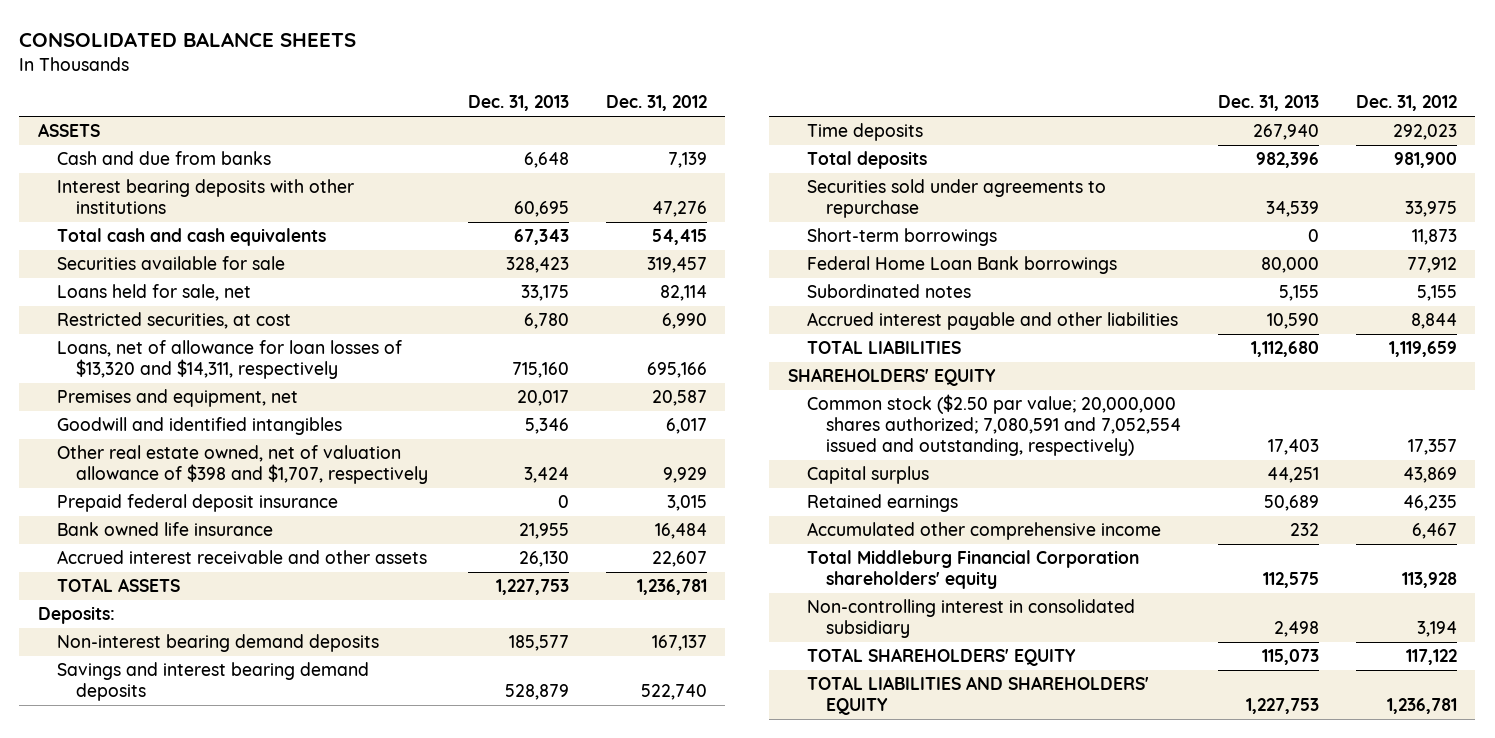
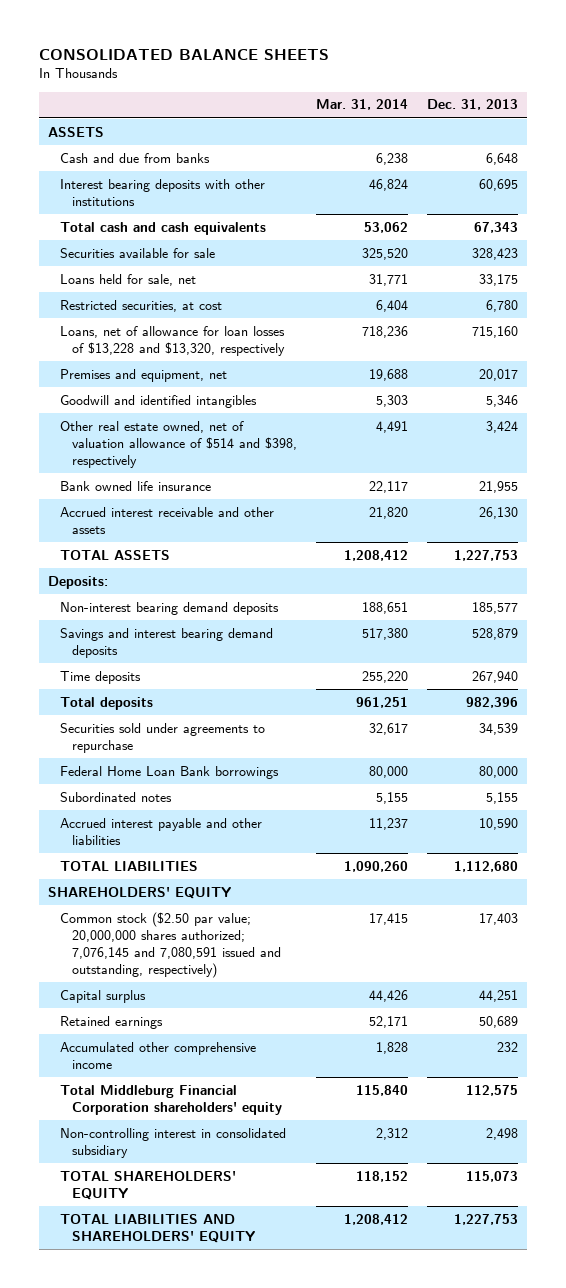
[605,95,707,112] Dec. 31, 2012 -> none
none -> [316,99,409,111] Mar. 31, 2014
[57,340,403,380] Loans, net of allowance for loan losses of $13,320 and $14,311, respectively -> [60,325,286,356] Loans, net of allowance for loan losses of $13,228 and $13,320, respectively
[57,494,339,513] Prepaid federal deposit insurance -> none
[57,445,429,485] Other real estate owned, net of valuation allowance of $398 and $1,707, respectively -> [60,420,298,468] Other real estate owned, net of valuation allowance of $514 and $398, respectively
[807,228,998,247] Short-term borrowings -> none
[807,394,1182,457] Common stock ($2.50 par value; 20,000,000 shares authorized; 7,080,591 and 7,052,554 issued and outstanding, respectively) -> [60,911,282,978] Common stock ($2.50 par value; 20,000,000 shares authorized; 7,076,145 and 7,080,591 issued and outstanding, respectively)

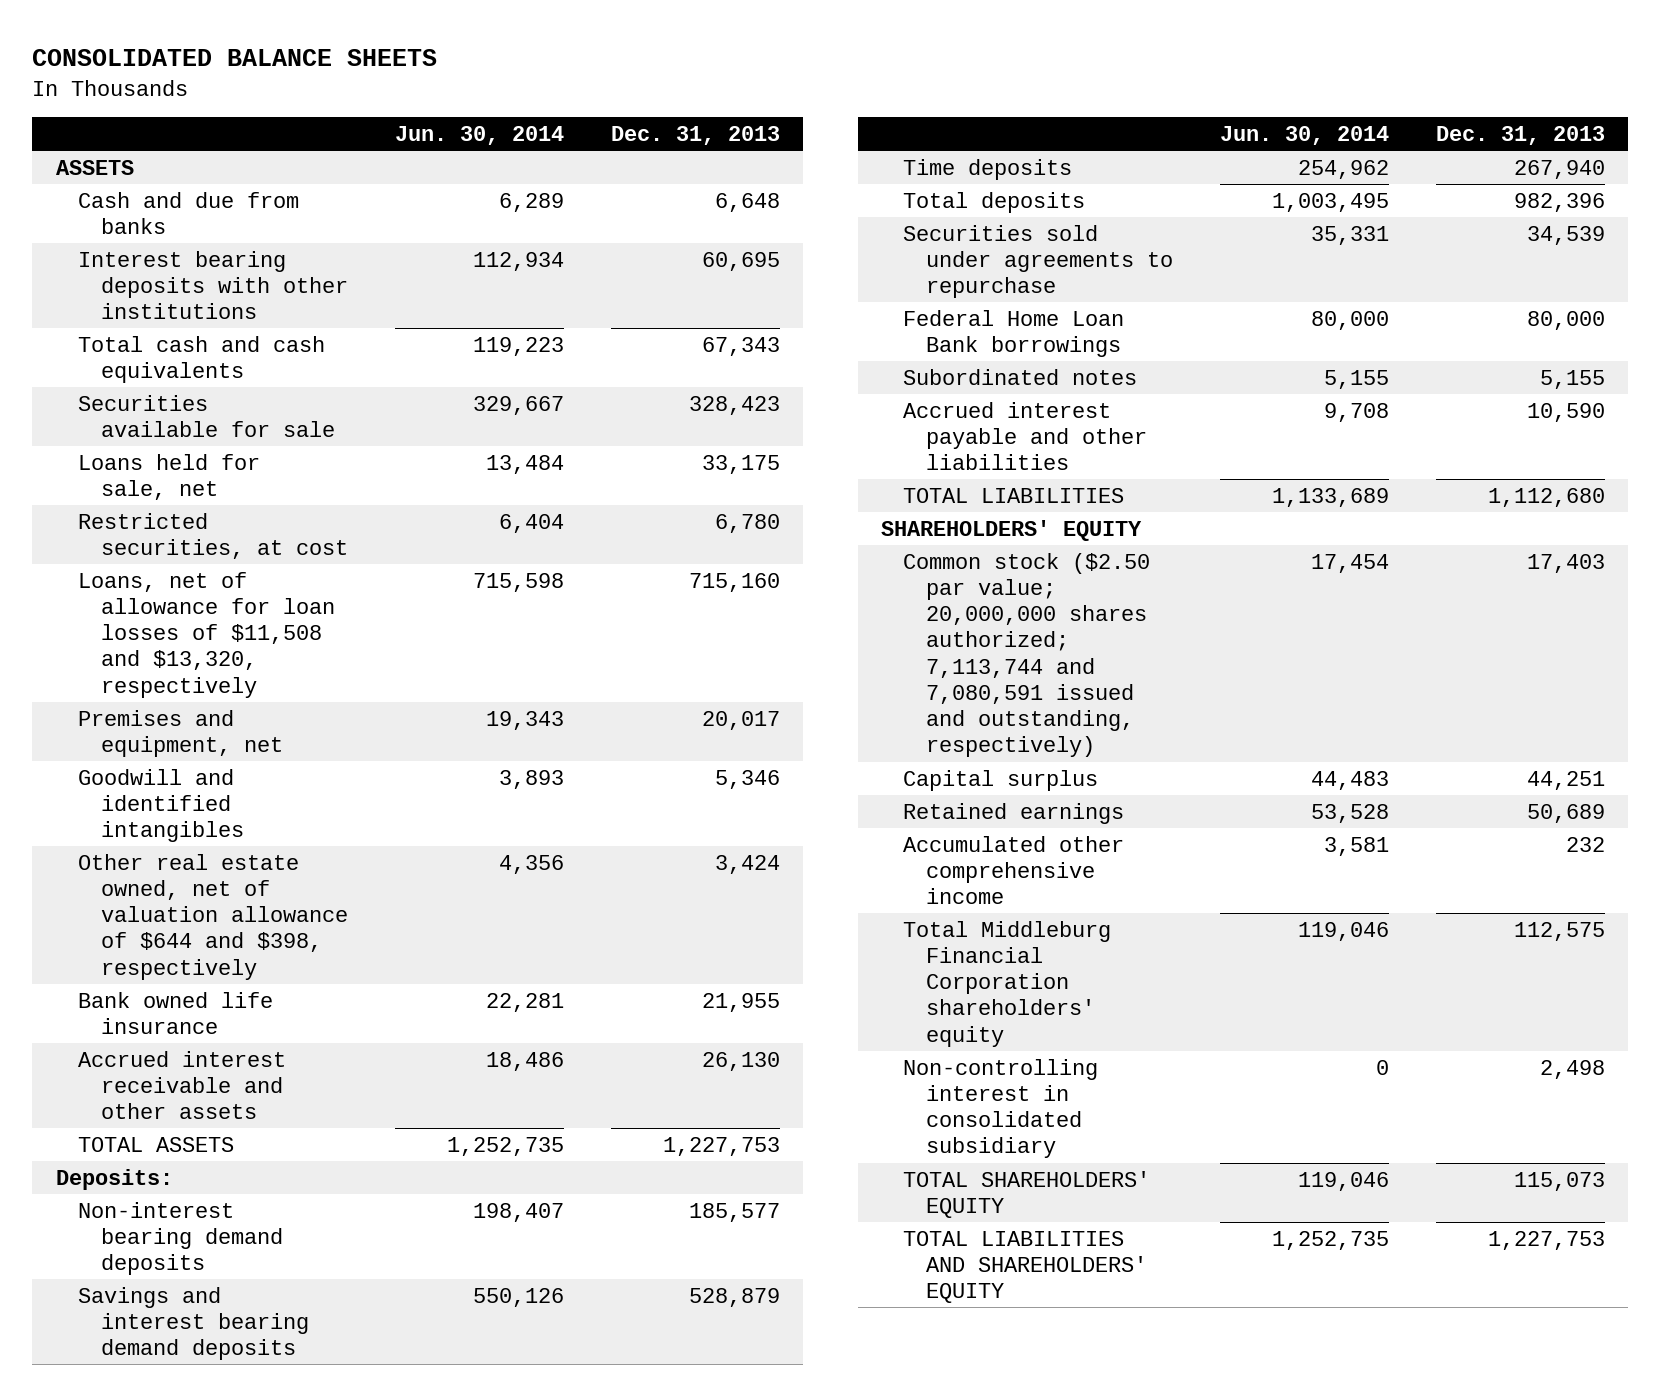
[316,99,409,111] Mar. 31, 2014 -> none
none -> [394,126,564,146] Jun. 30, 2014
[60,325,286,356] Loans, net of allowance for loan losses of $13,228 and $13,320, respectively -> [78,571,335,698] Loans, net of allowance for loan losses of $11,508 and $13,320, respectively
[60,420,298,468] Other real estate owned, net of valuation allowance of $514 and $398, respectively -> [78,853,348,980] Other real estate owned, net of valuation allowance of $644 and $398, respectively
[60,911,282,978] Common stock ($2.50 par value; 20,000,000 shares authorized; 7,076,145 and 7,080,591 issued and outstanding, respectively) -> [903,552,1151,758] Common stock ($2.50 par value; 20,000,000 shares authorized; 7,113,744 and 7,080,591 issued and outstanding, respectively)

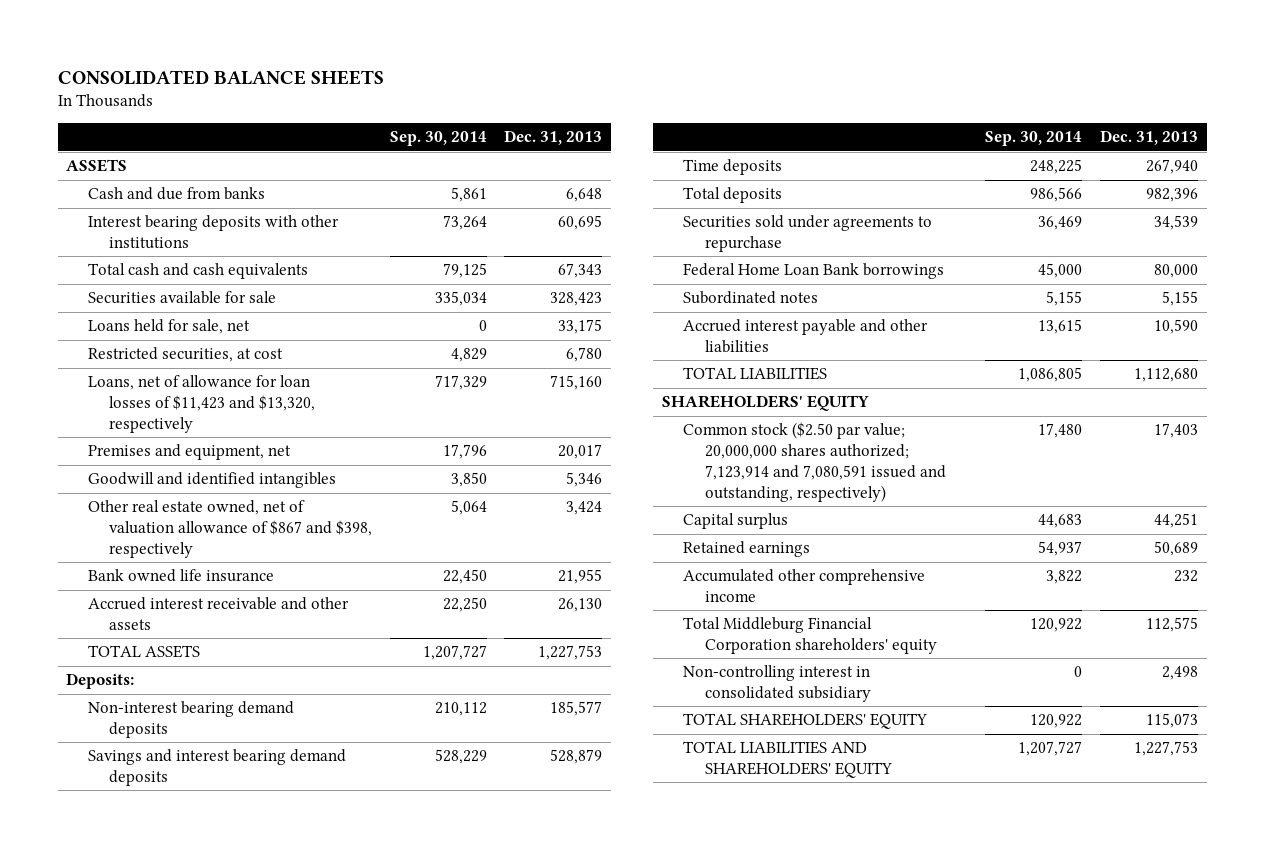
[394,126,564,146] Jun. 30, 2014 -> none
none -> [389,131,487,147] Sep. 30, 2014
[78,571,335,698] Loans, net of allowance for loan losses of $11,508 and $13,320, respectively -> [87,375,316,433] Loans, net of allowance for loan losses of $11,423 and $13,320, respectively
[78,853,348,980] Other real estate owned, net of valuation allowance of $644 and $398, respectively -> [87,500,373,558] Other real estate owned, net of valuation allowance of $867 and $398, respectively
[903,552,1151,758] Common stock ($2.50 par value; 20,000,000 shares authorized; 7,113,744 and 7,080,591 issued and outstanding, respectively) -> [683,422,946,502] Common stock ($2.50 par value; 20,000,000 shares authorized; 7,123,914 and 7,080,591 issued and outstanding, respectively)

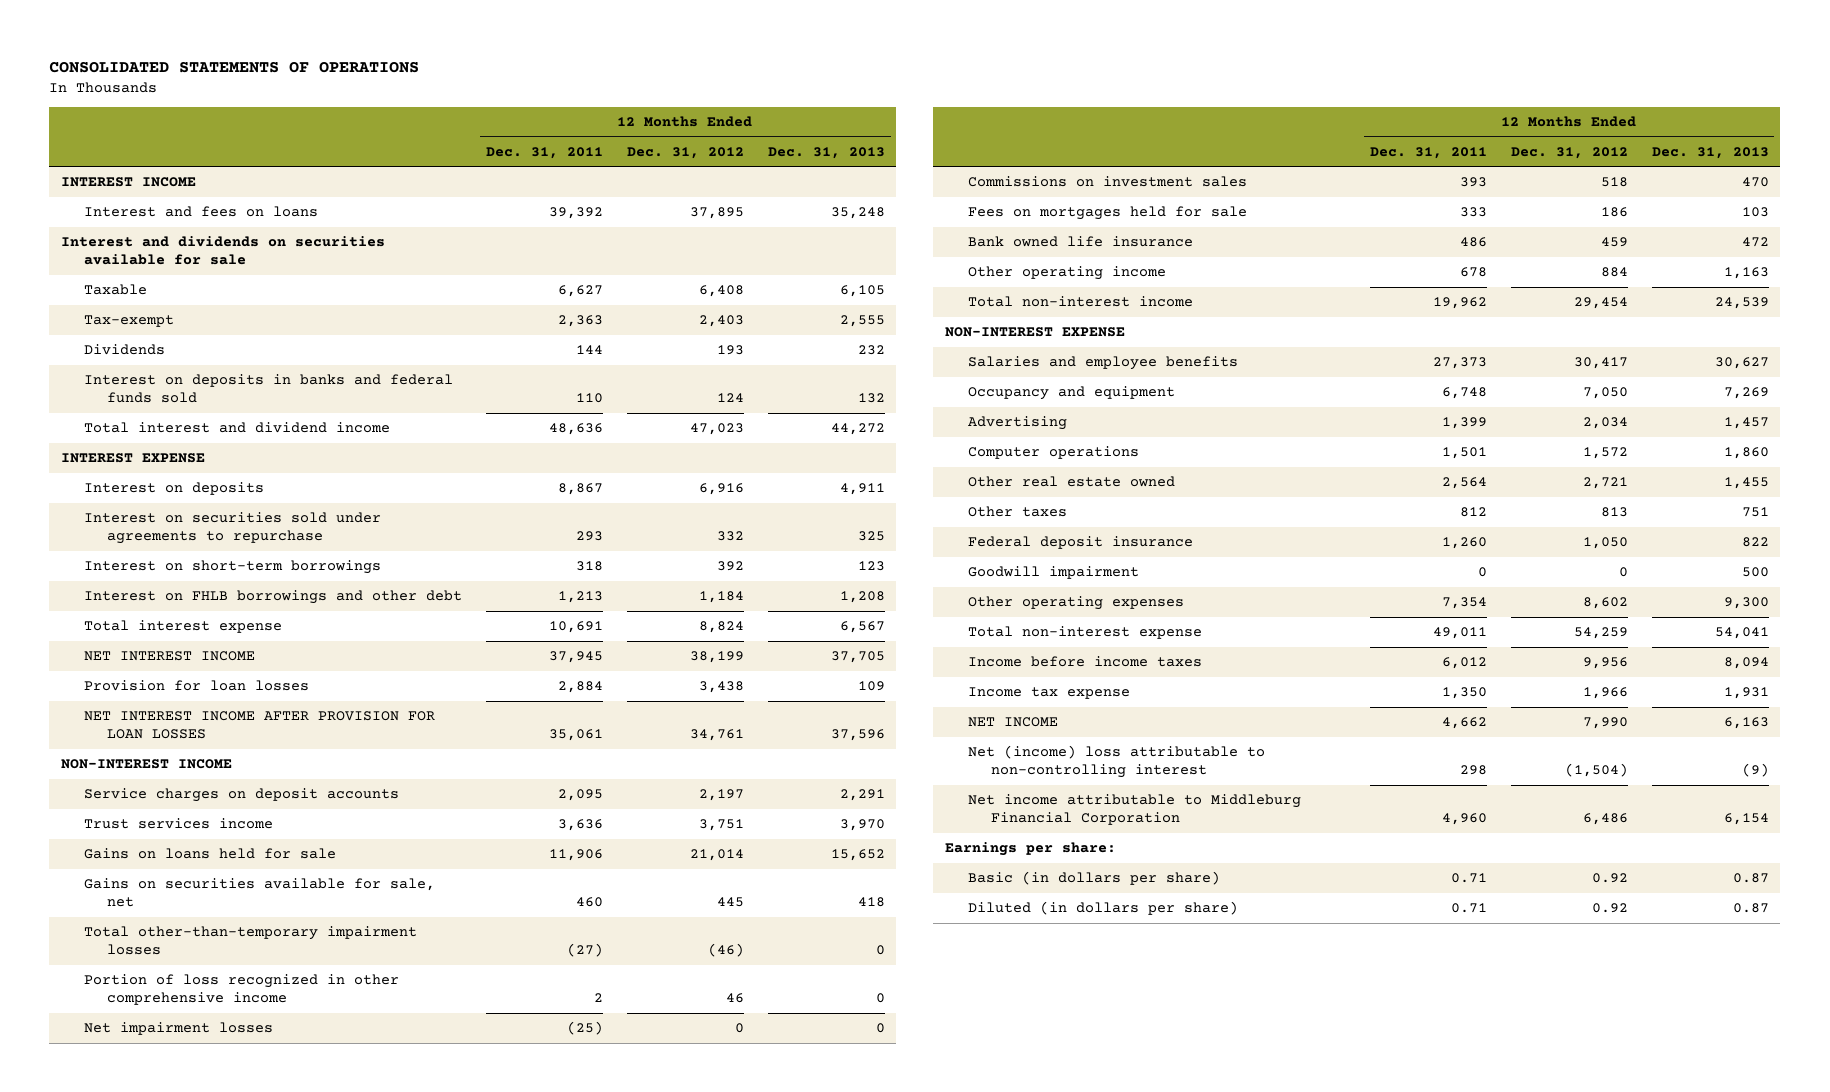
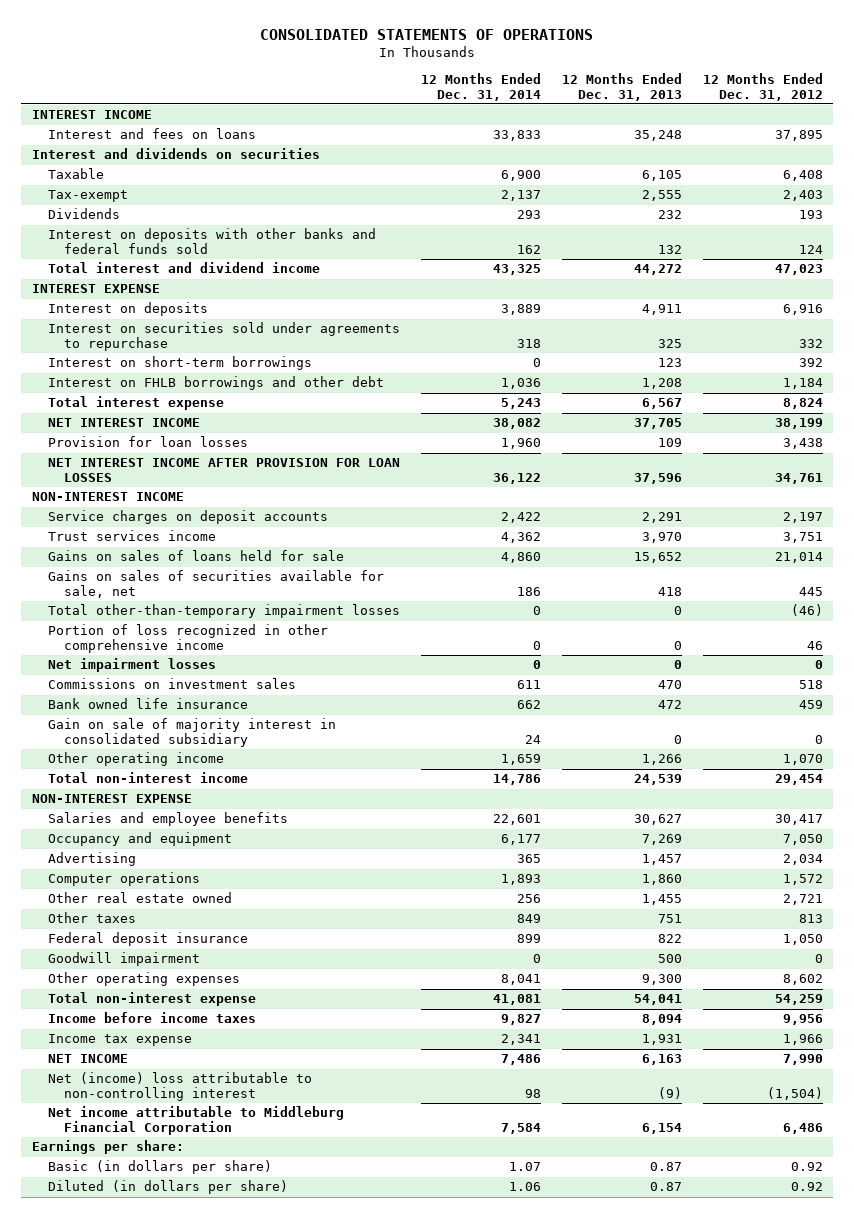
[486,146,604,159] Dec. 31, 2011 -> none
none -> [420,73,541,101] 12 Months Ended Dec. 31, 2014
[61,236,386,266] Interest and dividends on securities available for sale -> [31,148,320,160] Interest and dividends on securities
[84,374,454,404] Interest on deposits in banks and federal funds sold -> [48,228,377,254] Interest on deposits with other banks and federal funds sold
[84,848,337,860] Gains on loans held for sale -> [48,550,345,562] Gains on sales of loans held for sale
[84,878,436,908] Gains on securities available for sale, net -> [48,570,385,598] Gains on sales of securities available for sale, net
[968,206,1248,221] Fees on mortgages held for sale -> none
none -> [48,718,337,747] Gain on sale of majority interest in consolidated subsidiary
[1600,267,1628,278] 884 -> [782,754,823,766] 1,070
[1723,267,1769,280] 1,163 -> [641,754,682,766] 1,266

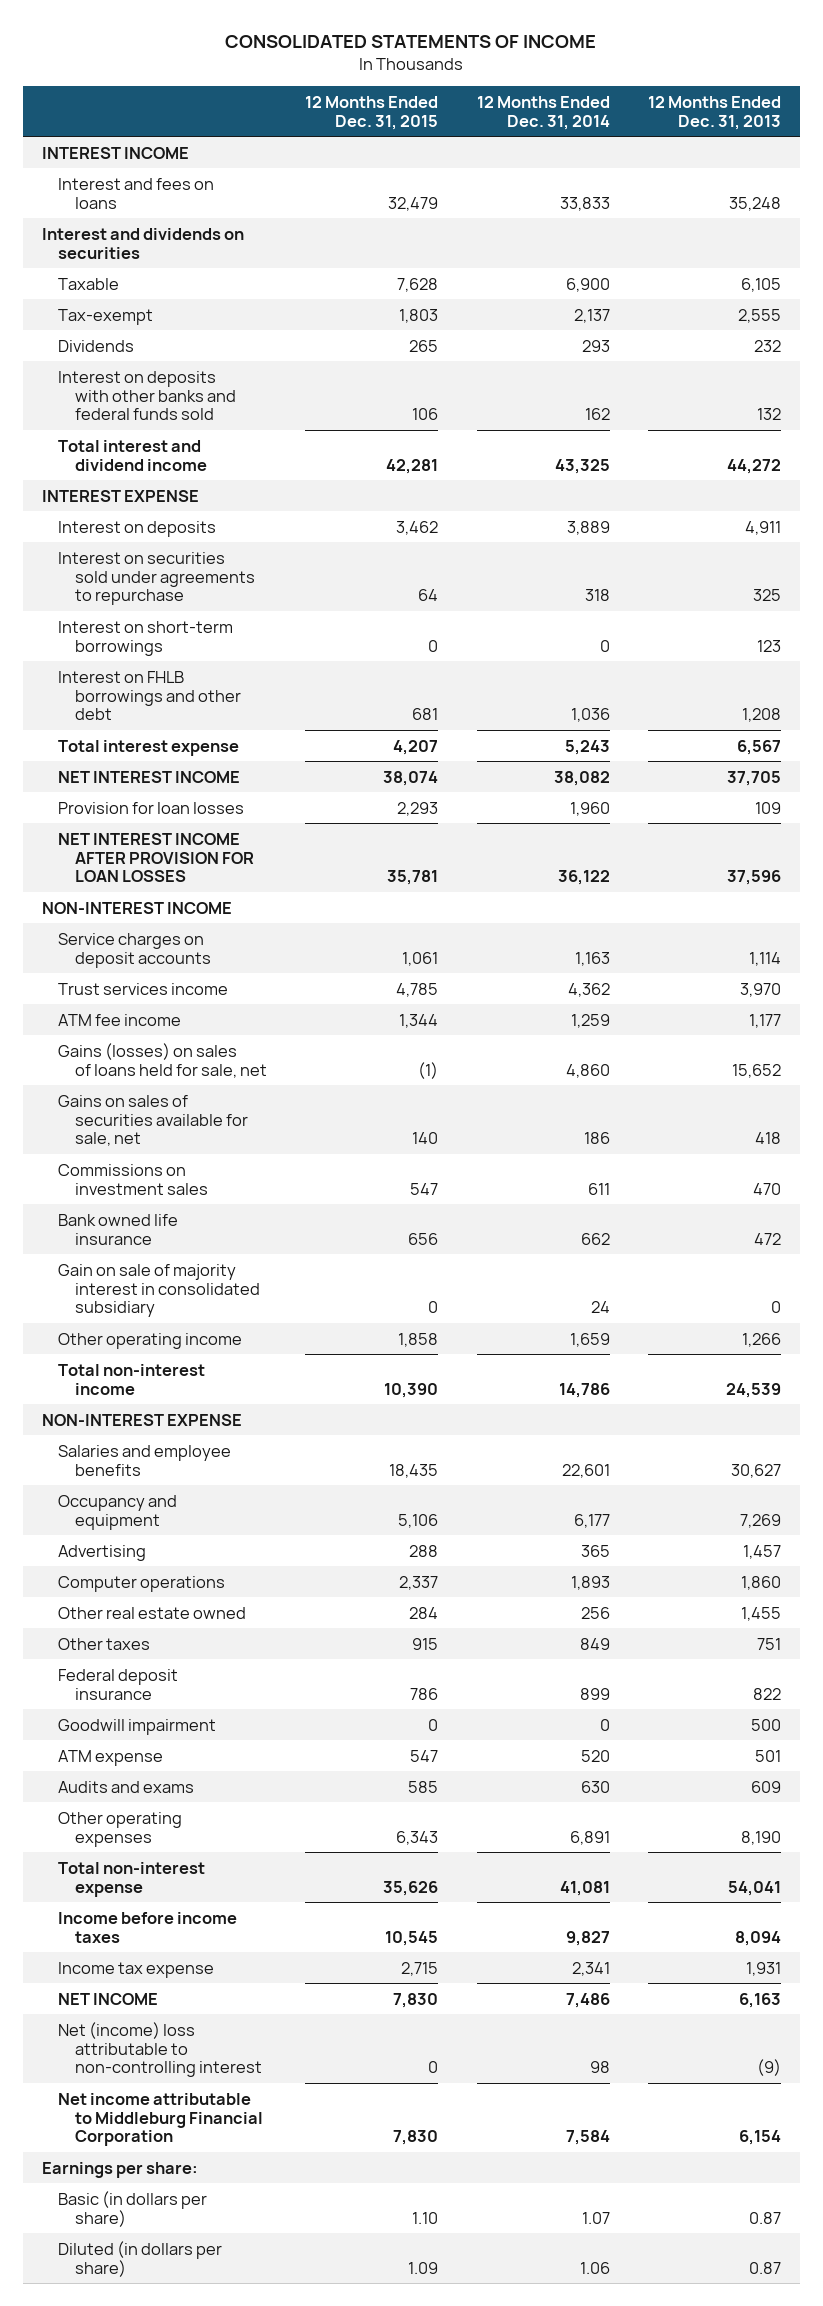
[260,29,594,41] CONSOLIDATED STATEMENTS OF OPERATIONS -> [225,34,597,48] CONSOLIDATED STATEMENTS OF INCOME
[702,73,823,101] 12 Months Ended Dec. 31, 2012 -> none
none -> [305,95,439,130] 12 Months Ended Dec. 31, 2015
[500,512,541,524] 2,422 -> [574,951,610,966] 1,163
[641,512,682,524] 2,291 -> [749,951,782,966] 1,114
none -> [58,1013,182,1026] ATM fee income
[48,550,345,562] Gains on sales of loans held for sale -> [58,1042,267,1078] Gains (losses) on sales of loans held for sale, net
[48,604,401,619] Total other-than-temporary impairment losses -> none
[48,624,329,653] Portion of loss recognized in other comprehensive income -> none
[48,658,217,673] Net impairment losses -> none
none -> [58,1749,164,1766] ATM expense
none -> [58,1780,195,1793] Audits and exams
[500,974,541,986] 8,041 -> [569,1830,610,1845] 6,891
[641,974,682,986] 9,300 -> [741,1830,782,1845] 8,190

